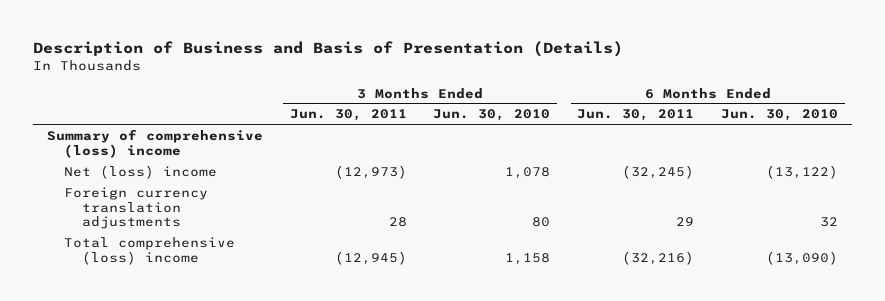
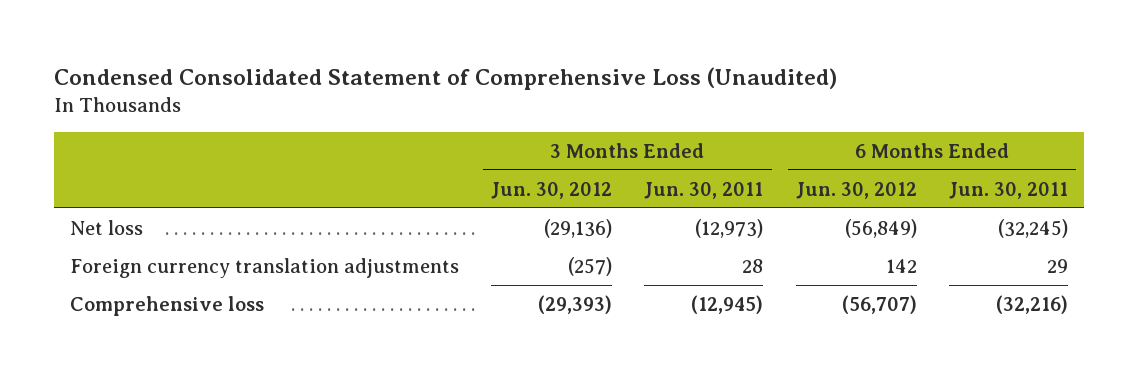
[33,40,624,57] Description of Business and Basis of Presentation (Details) -> [54,67,838,91] Condensed Consolidated Statement of Comprehensive Loss (Unaudited)
[433,109,551,122] Jun. 30, 2010 -> none
[721,109,839,122] Jun. 30, 2010 -> none
none -> [491,181,613,199] Jun. 30, 2012
none -> [795,181,917,199] Jun. 30, 2012
[46,128,263,158] Summary of comprehensive (loss) income -> none
[64,164,218,179] Net (loss) income -> [70,219,144,235] Net loss
[64,236,236,265] Total comprehensive (loss) income -> [70,295,265,316] Comprehensive loss

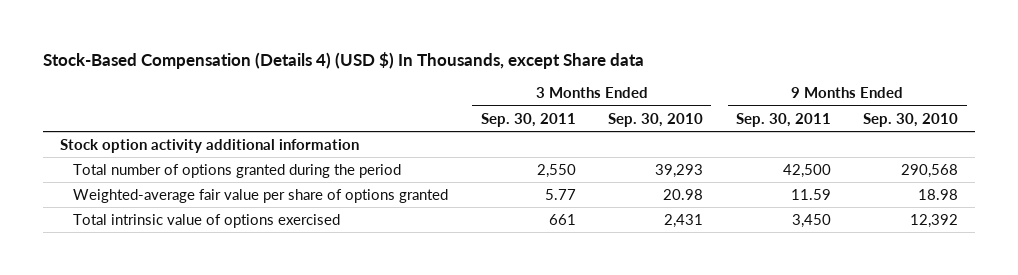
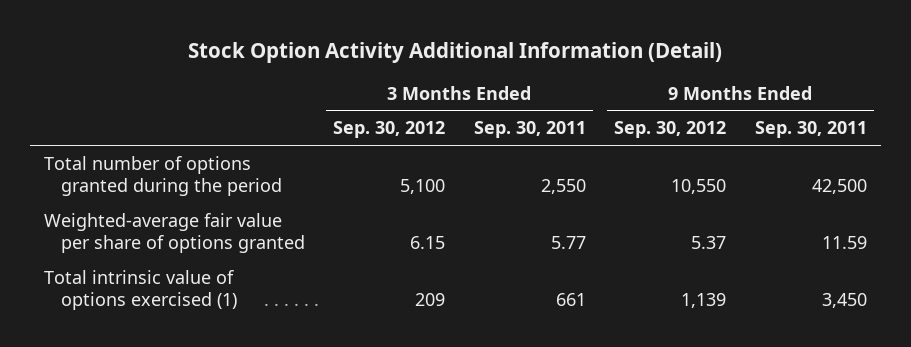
[43,51,645,69] Stock-Based Compensation (Details 4) (USD $) In Thousands, except Share data -> [188,41,723,63] Stock Option Activity Additional Information (Detail)
[608,112,704,127] Sep. 30, 2010 -> none
[863,112,959,127] Sep. 30, 2010 -> none
none -> [333,121,446,139] Sep. 30, 2012
none -> [614,121,727,139] Sep. 30, 2012
[59,138,359,153] Stock option activity additional information -> none
[73,213,341,228] Total intrinsic value of options exercised -> [43,269,237,311] Total intrinsic value of options exercised (1)

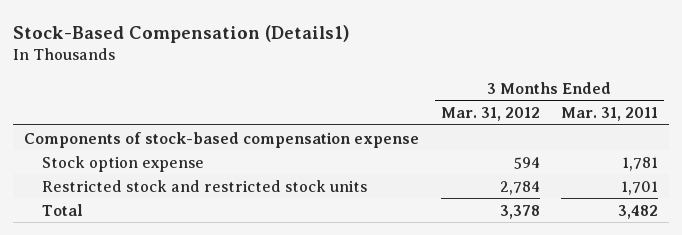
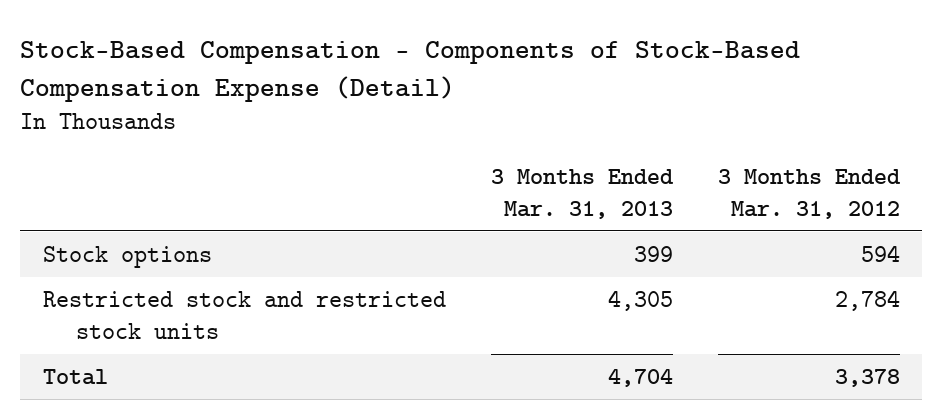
[13,24,351,43] Stock-Based Compensation (Details1) -> [20,41,801,103] Stock-Based Compensation - Components of Stock-Based Compensation Expense (Detail)
[561,107,659,122] Mar. 31, 2011 -> none
none -> [490,168,674,219] 3 Months Ended Mar. 31, 2013
[24,131,420,148] Components of stock-based compensation expense -> none
[42,155,205,172] Stock option expense -> [42,246,212,269] Stock options

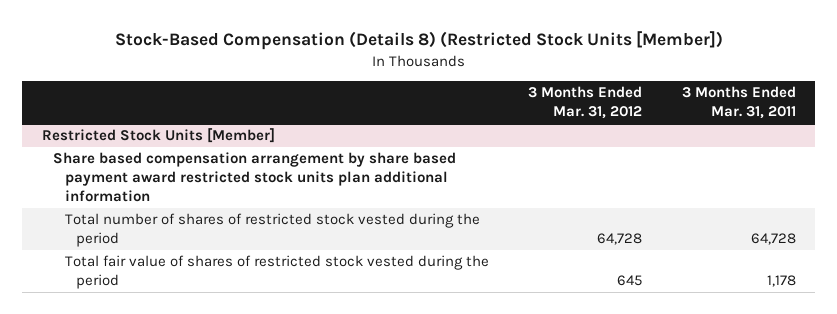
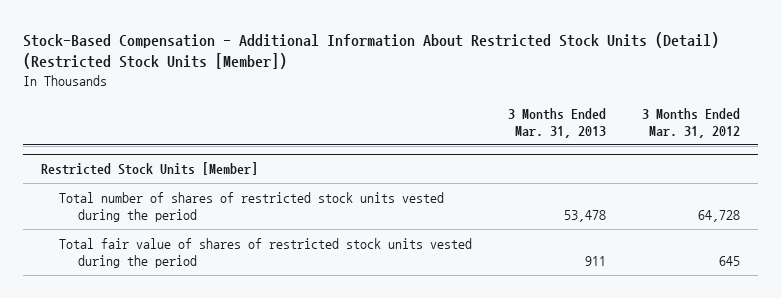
[114,31,723,51] Stock-Based Compensation (Details 8) (Restricted Stock Units [Member]) -> [23,31,720,70] Stock-Based Compensation - Additional Information About Restricted Stock Units (Detail) (Restricted Stock Units [Member])
[681,86,796,120] 3 Months Ended Mar. 31, 2011 -> none
none -> [508,107,607,139] 3 Months Ended Mar. 31, 2013
[53,152,457,203] Share based compensation arrangement by share based payment award restricted stock units plan additional information -> none
[64,213,480,248] Total number of shares of restricted stock vested during the period -> [59,191,445,222] Total number of shares of restricted stock units vested during the period
[64,255,489,290] Total fair value of shares of restricted stock vested during the period -> [59,237,473,268] Total fair value of shares of restricted stock units vested during the period

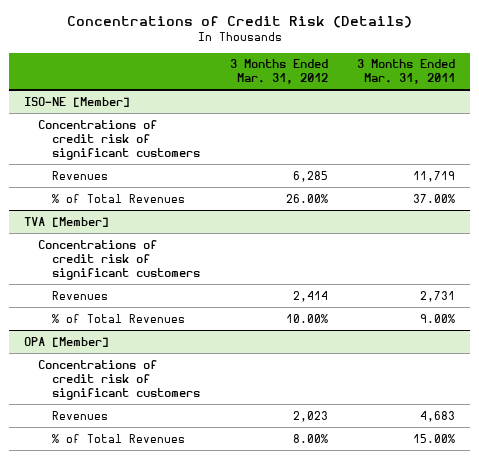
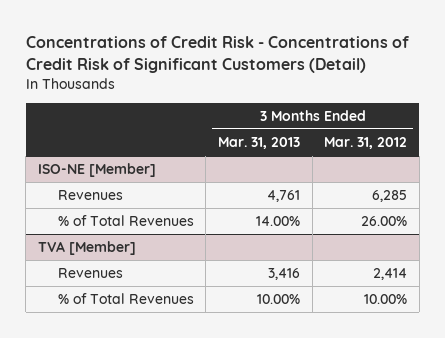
[66,16,412,29] Concentrations of Credit Risk (Details) -> [25,35,409,73] Concentrations of Credit Risk - Concentrations of Credit Risk of Significant Customers (Detail)
[357,59,456,85] 3 Months Ended Mar. 31, 2011 -> none
none -> [218,137,301,150] Mar. 31, 2013
[38,119,201,160] Concentrations of credit risk of significant customers -> none
[38,239,201,280] Concentrations of credit risk of significant customers -> none
[23,336,109,347] OPA [Member] -> none
[38,359,201,400] Concentrations of credit risk of significant customers -> none
[52,410,109,420] Revenues -> none
[52,433,186,443] % of Total Revenues -> none

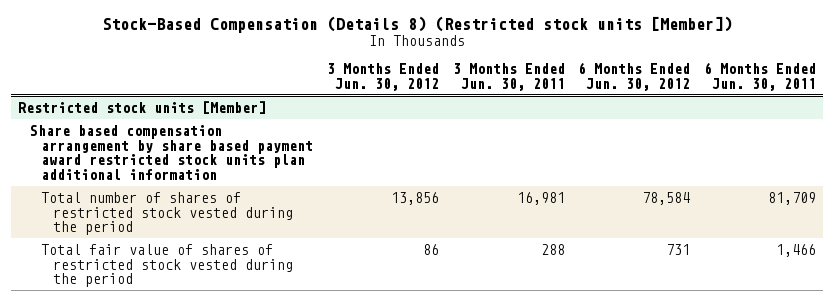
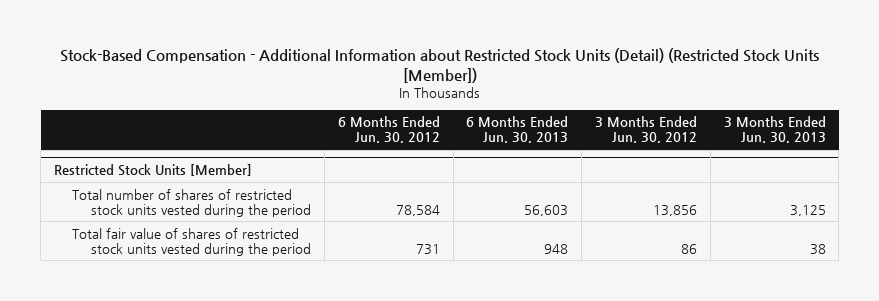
[101,15,732,33] Stock-Based Compensation (Details 8) (Restricted stock units [Member]) -> [59,48,819,83] Stock-Based Compensation - Additional Information about Restricted Stock Units (Detail) (Restricted Stock Units [Member])
[452,63,565,91] 3 Months Ended Jun. 30, 2011 -> none
[703,62,816,91] 6 Months Ended Jun. 30, 2011 -> none
none -> [466,116,569,144] 6 Months Ended Jun. 30, 2013
none -> [723,116,826,144] 3 Months Ended Jun. 30, 2013
[29,124,314,181] Share based compensation arrangement by share based payment award restricted stock units plan additional information -> none
[17,100,266,114] Restricted stock units [Member] -> [53,164,252,177] Restricted Stock Units [Member]
[41,191,294,236] Total number of shares of restricted stock vested during the period -> [72,188,312,217] Total number of shares of restricted stock units vested during the period
[41,243,294,288] Total fair value of shares of restricted stock vested during the period -> [72,227,312,256] Total fair value of shares of restricted stock units vested during the period

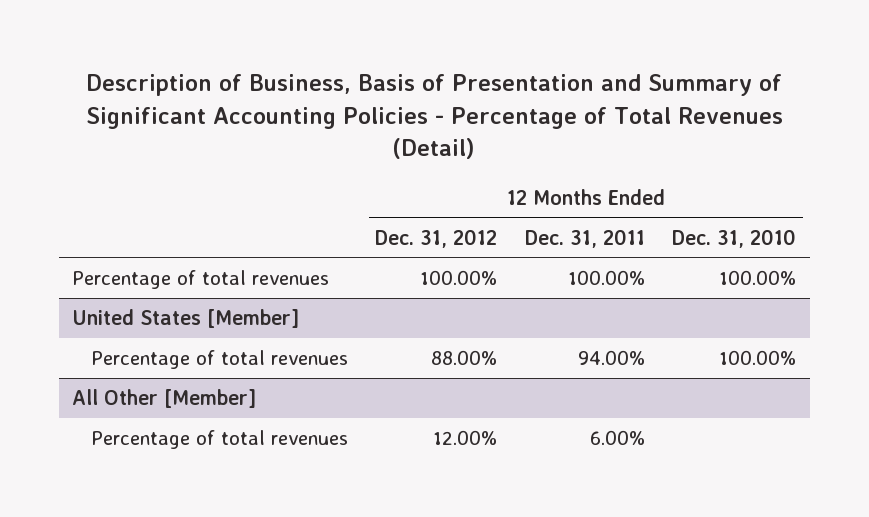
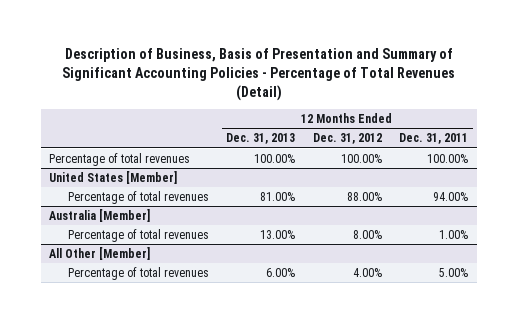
[672,228,797,248] Dec. 31, 2010 -> none
none -> [226,133,296,145] Dec. 31, 2013
none -> [49,208,151,222] Australia [Member]
none -> [67,228,209,242] Percentage of total revenues
[433,430,498,446] 12.00% -> [352,267,382,277] 4.00%
[589,430,645,446] 6.00% -> [439,267,469,277] 5.00%

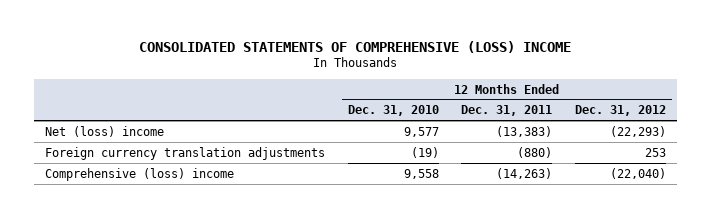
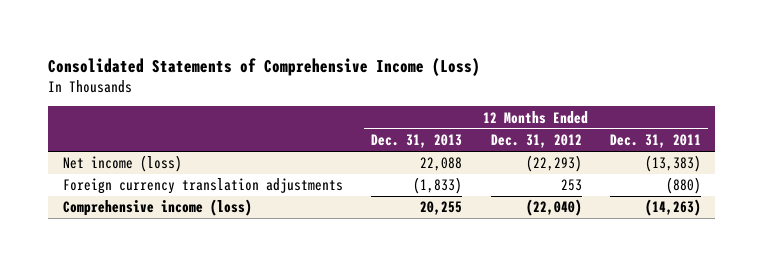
[139,40,572,53] CONSOLIDATED STATEMENTS OF COMPREHENSIVE (LOSS) INCOME -> [48,57,481,76] Consolidated Statements of Comprehensive Income (Loss)
[347,105,439,117] Dec. 31, 2010 -> none
none -> [371,134,463,149] Dec. 31, 2013
[45,125,165,137] Net (loss) income -> [62,155,182,173] Net income (loss)
[45,167,235,181] Comprehensive (loss) income -> [62,199,252,217] Comprehensive income (loss)

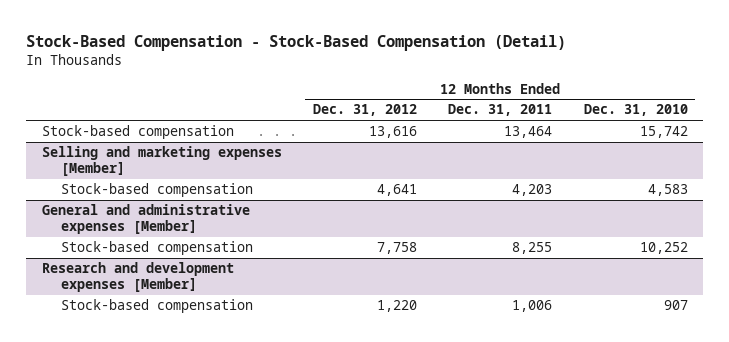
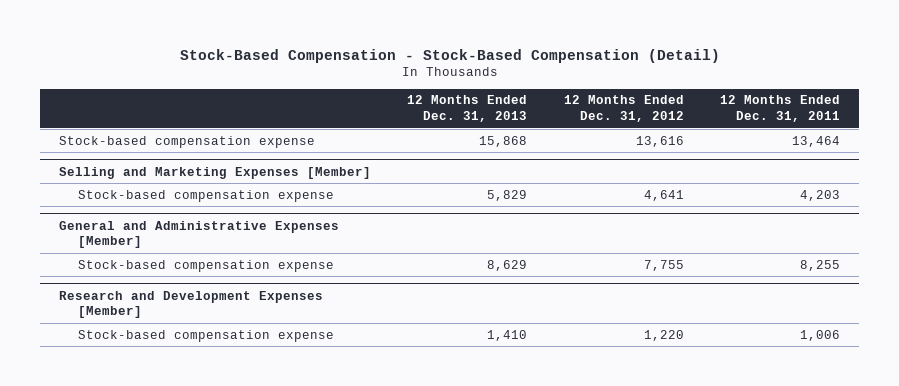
[583,104,688,117] Dec. 31, 2010 -> none
none -> [407,95,528,123] 12 Months Ended Dec. 31, 2013
[41,125,234,140] Stock-based compensation -> [58,135,315,148] Stock-based compensation expense
[41,146,282,177] Selling and marketing expenses [Member] -> [58,166,371,179] Selling and Marketing Expenses [Member]
[60,183,253,198] Stock-based compensation -> [78,189,335,202] Stock-based compensation expense
[41,204,250,235] General and administrative expenses [Member] -> [58,220,339,249] General and Administrative Expenses [Member]
[60,241,253,256] Stock-based compensation -> [78,259,335,272] Stock-based compensation expense
[377,242,418,255] 7,758 -> [643,259,684,271] 7,755
[41,262,234,293] Research and development expenses [Member] -> [58,290,323,319] Research and Development Expenses [Member]
[60,299,253,314] Stock-based compensation -> [78,329,335,342] Stock-based compensation expense

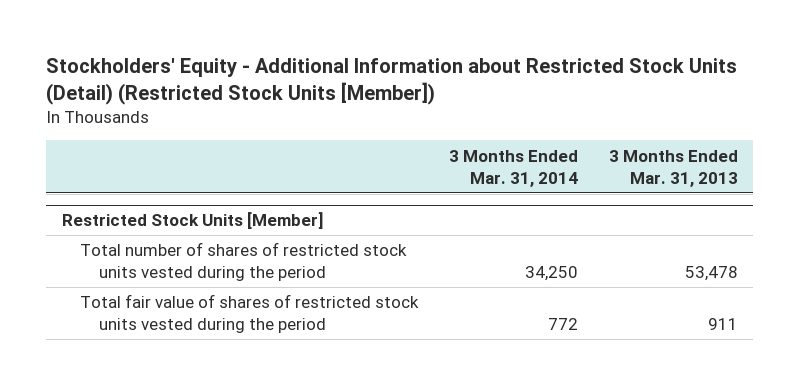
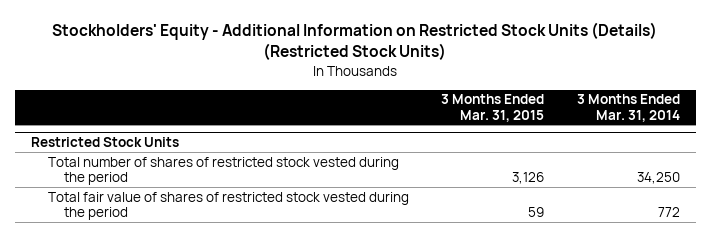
[46,58,738,105] Stockholders' Equity - Additional Information about Restricted Stock Units (Detail) (Restricted Stock Units [Member]) -> [52,22,658,61] Stockholders' Equity - Additional Information on Restricted Stock Units (Details) (Restricted Stock Units)
[608,149,738,187] 3 Months Ended Mar. 31, 2013 -> none
none -> [441,94,545,122] 3 Months Ended Mar. 31, 2015
[61,212,323,230] Restricted Stock Units [Member] -> [31,137,180,148] Restricted Stock Units
[80,242,408,282] Total number of shares of restricted stock units vested during the period -> [47,156,399,186] Total number of shares of restricted stock vested during the period
[80,294,420,334] Total fair value of shares of restricted stock units vested during the period -> [47,191,409,221] Total fair value of shares of restricted stock vested during the period

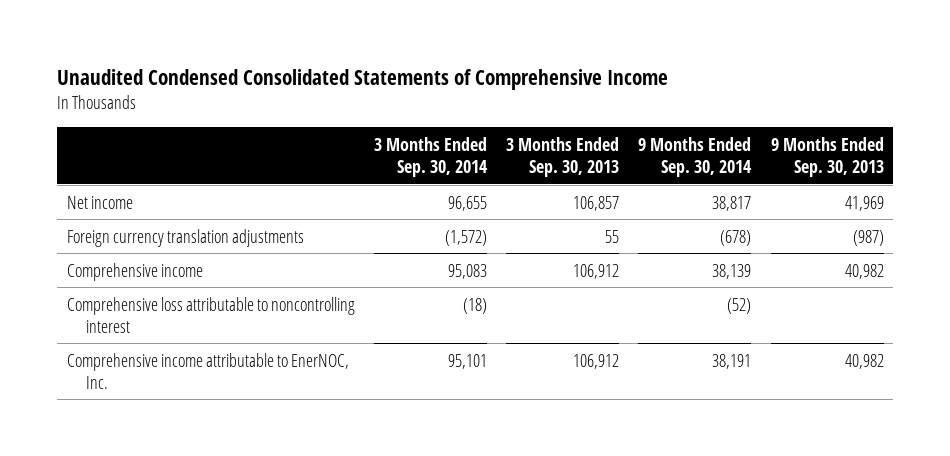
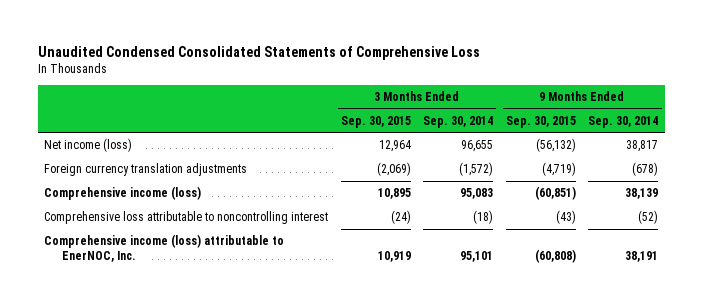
[57,69,669,91] Unaudited Condensed Consolidated Statements of Comprehensive Income -> [37,45,480,60] Unaudited Condensed Consolidated Statements of Comprehensive Loss
[506,136,620,177] 3 Months Ended Sep. 30, 2013 -> none
[770,136,884,177] 9 Months Ended Sep. 30, 2013 -> none
none -> [340,115,411,128] Sep. 30, 2015
none -> [505,115,576,128] Sep. 30, 2015
[66,195,133,209] Net income -> [44,138,133,153] Net income (loss)
[66,262,203,281] Comprehensive income -> [44,186,202,201] Comprehensive income (loss)
[66,352,349,389] Comprehensive income attributable to EnerNOC, Inc. -> [44,234,285,262] Comprehensive income (loss) attributable to EnerNOC, Inc.

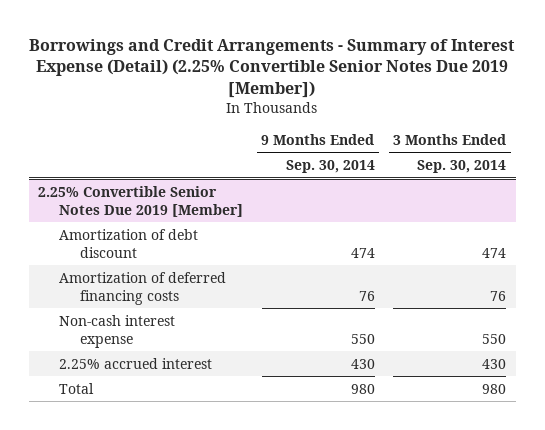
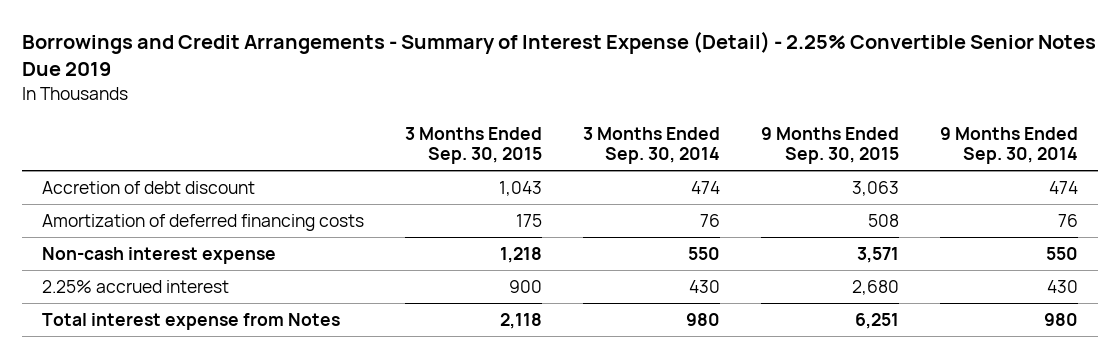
[29,38,516,99] Borrowings and Credit Arrangements - Summary of Interest Expense (Detail) (2.25% Convertible Senior Notes Due 2019 [Member]) -> [21,30,1096,77] Borrowings and Credit Arrangements - Summary of Interest Expense (Detail) - 2.25% Convertible Senior Notes Due 2019
none -> [405,126,543,165] 3 Months Ended Sep. 30, 2015
none -> [760,126,899,165] 9 Months Ended Sep. 30, 2015
[38,185,244,217] 2.25% Convertible Senior Notes Due 2019 [Member] -> none
[59,228,199,258] Amortization of debt discount -> [42,180,256,194] Accretion of debt discount
[59,382,95,394] Total -> [42,312,341,330] Total interest expense from Notes

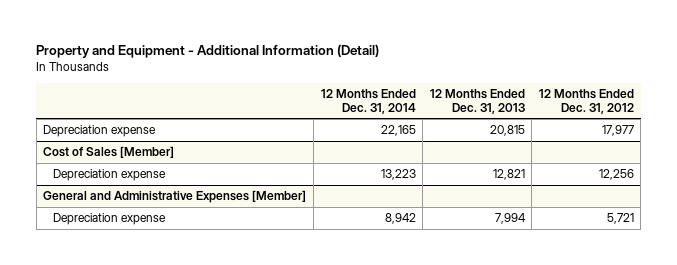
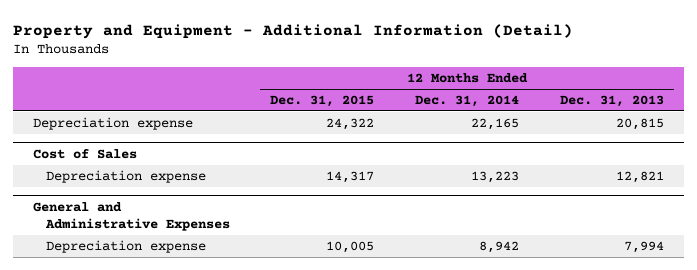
[538,88,634,114] 12 Months Ended Dec. 31, 2012 -> none
none -> [270,94,375,107] Dec. 31, 2015
[43,146,175,159] Cost of Sales [Member] -> [33,148,138,159] Cost of Sales
[43,190,307,204] General and Administrative Expenses [Member] -> [33,201,230,232] General and Administrative Expenses

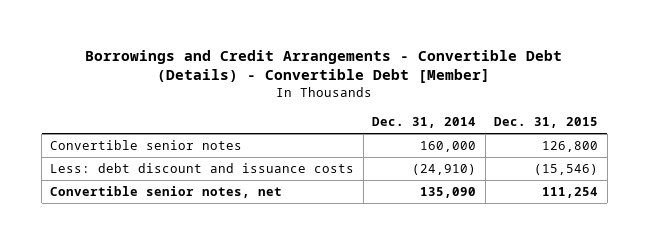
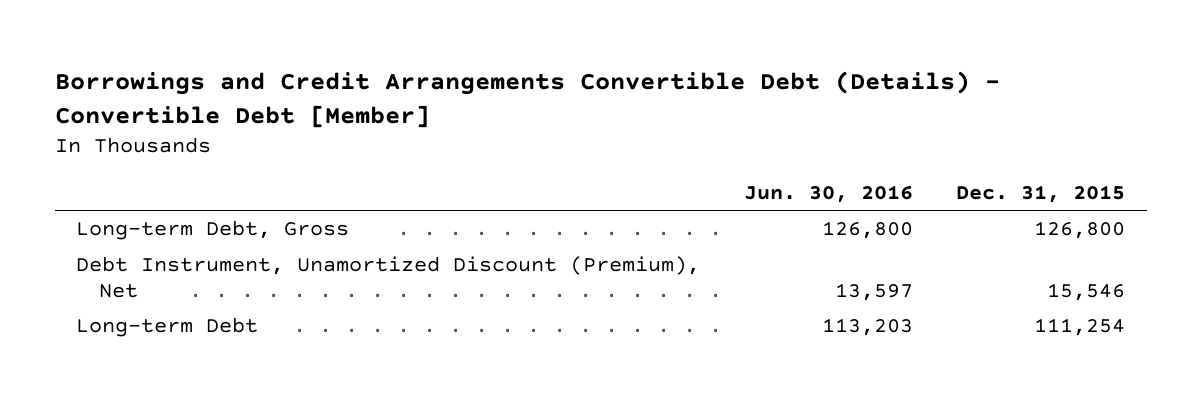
[85,49,563,84] Borrowings and Credit Arrangements - Convertible Debt (Details) - Convertible Debt [Member] -> [54,70,1000,128] Borrowings and Credit Arrangements Convertible Debt (Details) - Convertible Debt [Member]
[372,117,477,129] Dec. 31, 2014 -> none
none -> [743,184,913,203] Jun. 30, 2016
[50,140,243,151] Convertible senior notes -> [76,220,350,241] Long-term Debt, Gross
[50,163,355,174] Less: debt discount and issuance costs -> [76,256,701,298] Debt Instrument, Unamortized Discount (Premium), Net
[534,164,599,176] (15,546) -> [1047,282,1126,301] 15,546
[50,186,283,199] Convertible senior notes, net -> [76,317,259,338] Long-term Debt

